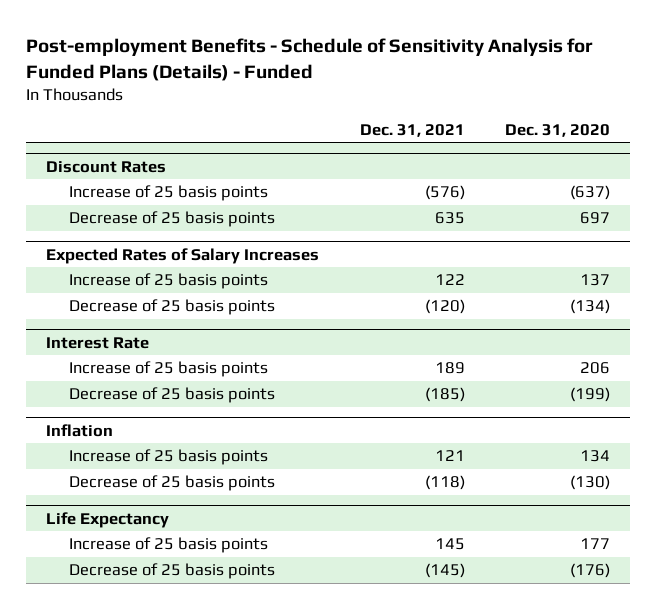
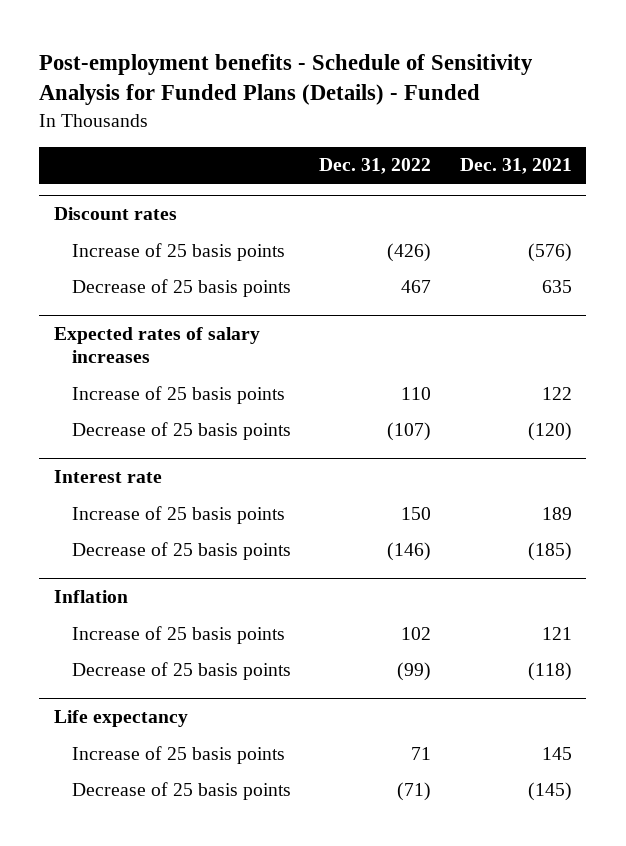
[26,38,594,81] Post-employment Benefits - Schedule of Sensitivity Analysis for Funded Plans (Details) - Funded -> [39,53,534,106] Post-employment benefits - Schedule of Sensitivity Analysis for Funded Plans (Details) - Funded
[504,124,610,138] Dec. 31, 2020 -> none
none -> [319,158,432,175] Dec. 31, 2022
[46,160,167,173] Discount Rates -> [53,207,177,221] Discount rates
[46,247,320,264] Expected Rates of Salary Increases -> [53,327,260,363] Expected rates of salary increases
[46,336,150,349] Interest Rate -> [53,470,162,484] Interest rate
[46,511,170,528] Life Expectancy -> [53,710,188,728] Life expectancy

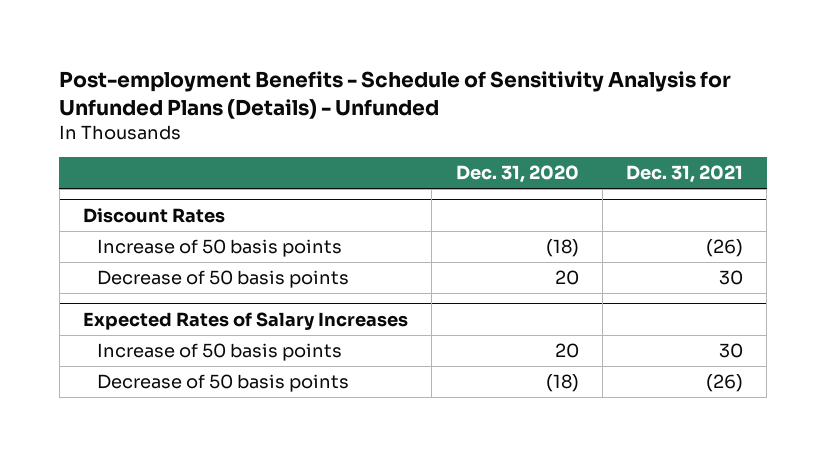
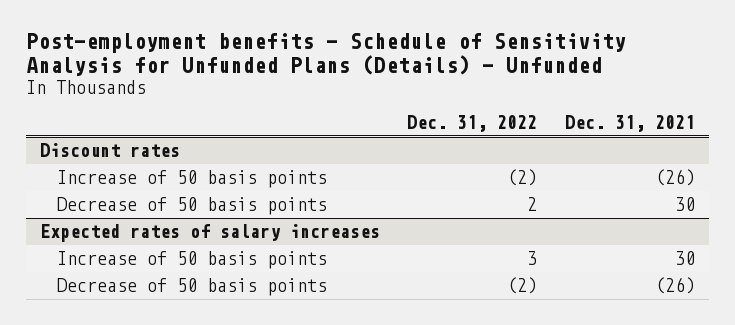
[59,71,732,119] Post-employment Benefits - Schedule of Sensitivity Analysis for Unfunded Plans (Details) - Unfunded -> [25,33,626,77] Post-employment benefits - Schedule of Sensitivity Analysis for Unfunded Plans (Details) - Unfunded
[455,165,579,184] Dec. 31, 2020 -> none
none -> [407,115,538,133] Dec. 31, 2022
[82,207,225,223] Discount Rates -> [39,143,180,158] Discount rates
[82,311,408,330] Expected Rates of Salary Increases -> [39,224,380,243] Expected rates of salary increases

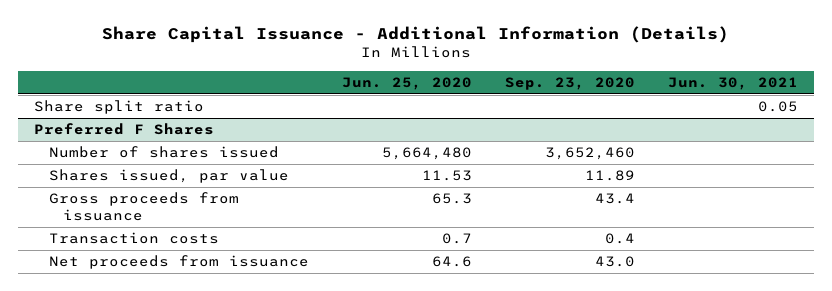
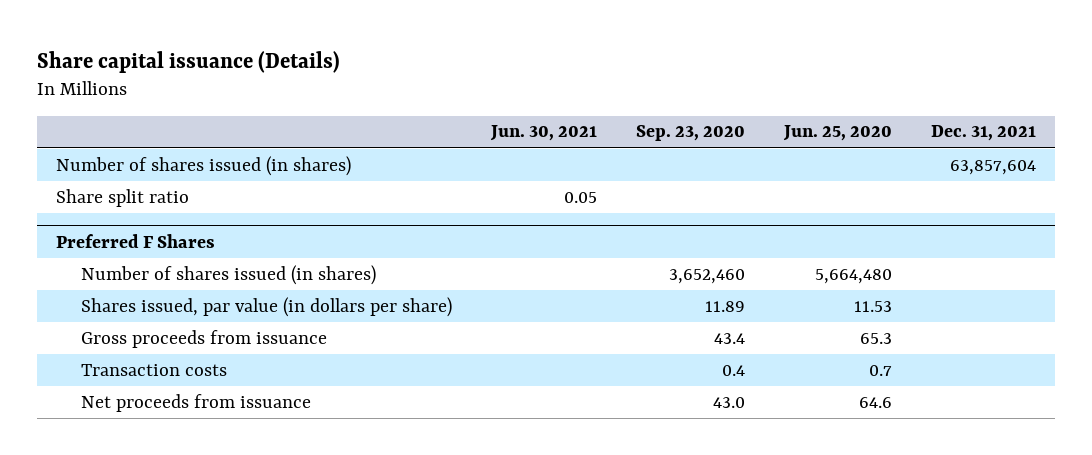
[102,25,730,43] Share Capital Issuance - Additional Information (Details) -> [36,51,340,74] Share capital issuance (Details)
none -> [930,125,1036,142] Dec. 31, 2021
none -> [56,155,352,176] Number of shares issued (in shares)
[48,146,279,159] Number of shares issued -> [80,264,376,285] Number of shares issued (in shares)
[48,169,289,184] Shares issued, par value -> [80,296,452,317] Shares issued, par value (in dollars per share)

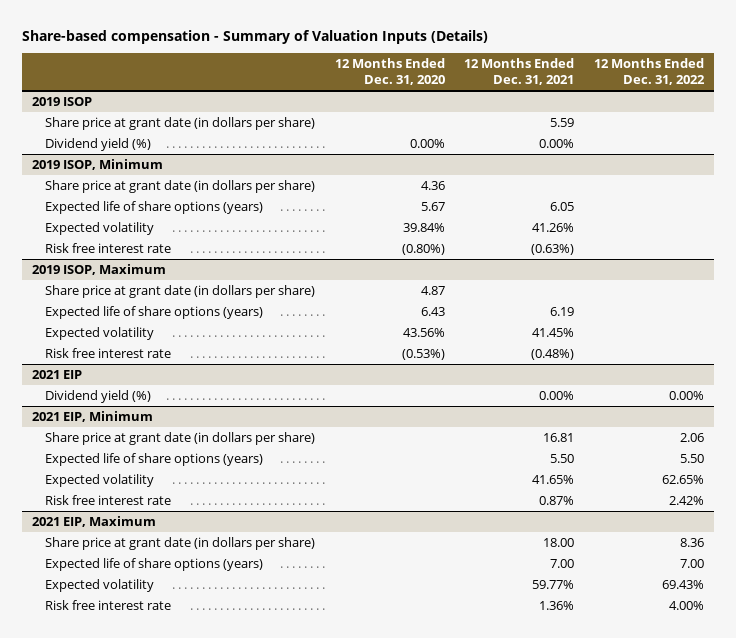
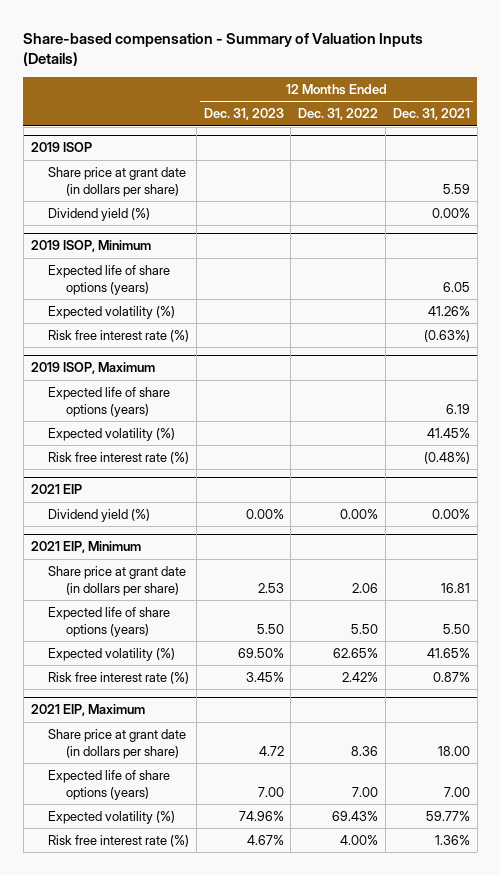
[334,58,445,86] 12 Months Ended Dec. 31, 2020 -> none
none -> [203,108,284,121] Dec. 31, 2023
[45,180,316,194] Share price at grant date (in dollars per share) -> none
[45,222,155,236] Expected volatility -> [48,306,176,320] Expected volatility (%)
[45,243,172,254] Risk free interest rate -> [48,330,190,343] Risk free interest rate (%)
[45,285,316,299] Share price at grant date (in dollars per share) -> none
[45,327,155,341] Expected volatility -> [48,428,176,442] Expected volatility (%)
[45,348,172,359] Risk free interest rate -> [48,452,190,465] Risk free interest rate (%)
[45,474,155,488] Expected volatility -> [48,648,176,662] Expected volatility (%)
[45,495,172,506] Risk free interest rate -> [48,672,190,685] Risk free interest rate (%)
[45,579,155,593] Expected volatility -> [48,811,176,825] Expected volatility (%)
[45,600,172,611] Risk free interest rate -> [48,835,190,848] Risk free interest rate (%)

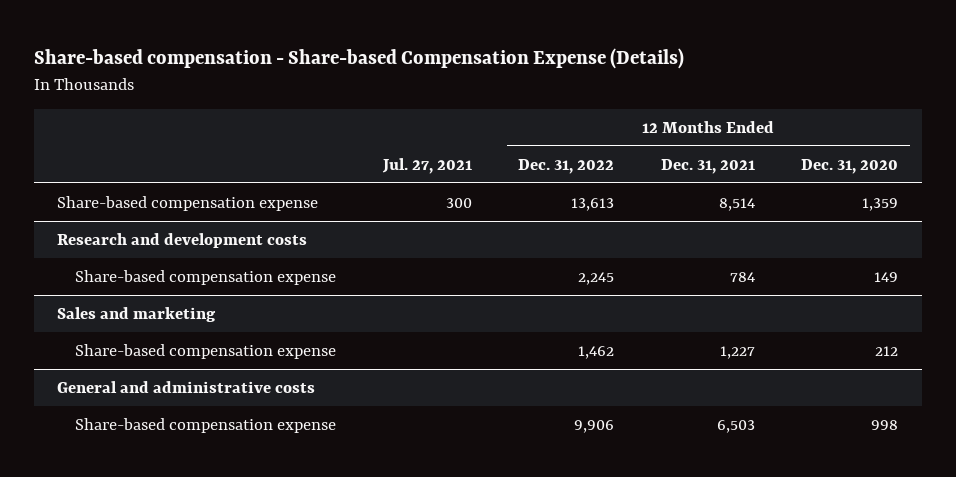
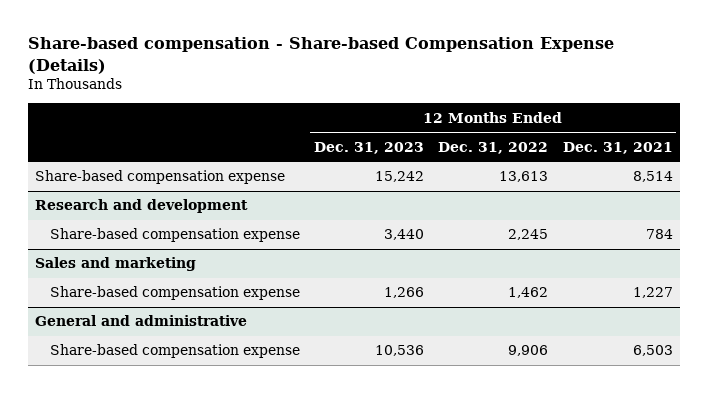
[381,157,472,174] Jul. 27, 2021 -> none
[801,158,899,174] Dec. 31, 2020 -> none
none -> [314,141,425,154] Dec. 31, 2023
[57,232,308,248] Research and development costs -> [34,199,248,214] Research and development
[57,380,316,393] General and administrative costs -> [34,315,247,327] General and administrative

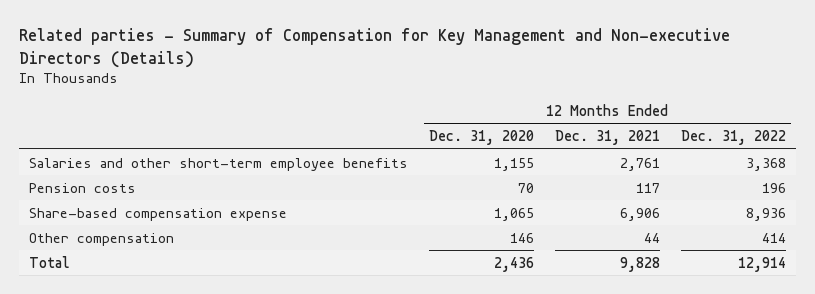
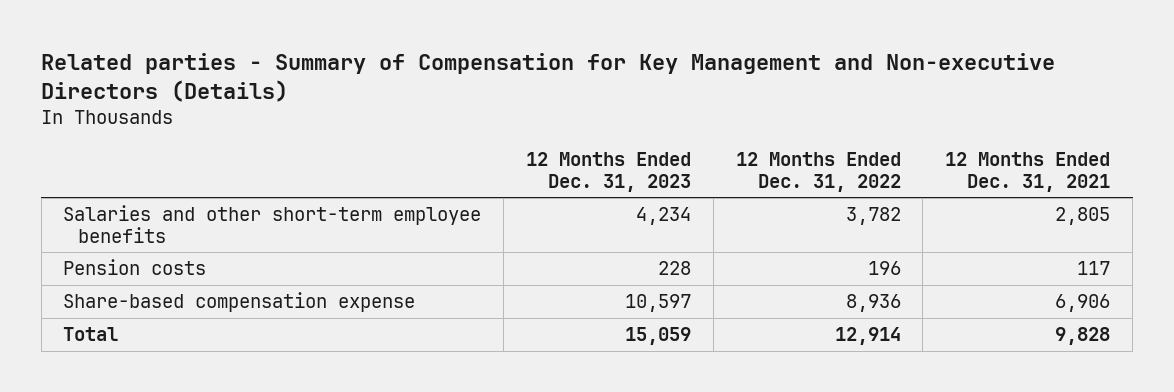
[428,130,534,146] Dec. 31, 2020 -> none
none -> [526,151,692,192] 12 Months Ended Dec. 31, 2023
[619,157,660,171] 2,761 -> [1055,207,1111,226] 2,805
[745,157,786,171] 3,368 -> [845,207,901,226] 3,782
[29,232,175,246] Other compensation -> none

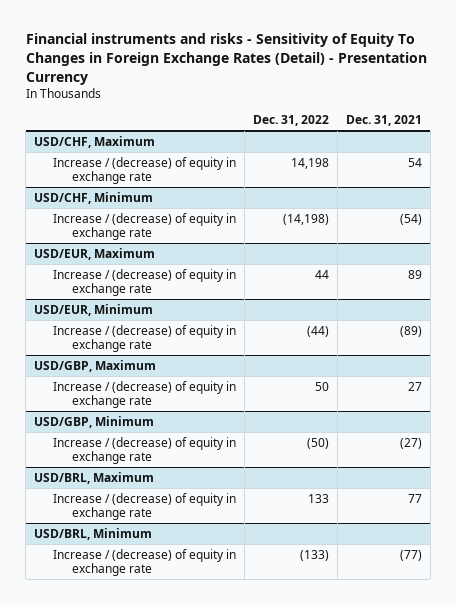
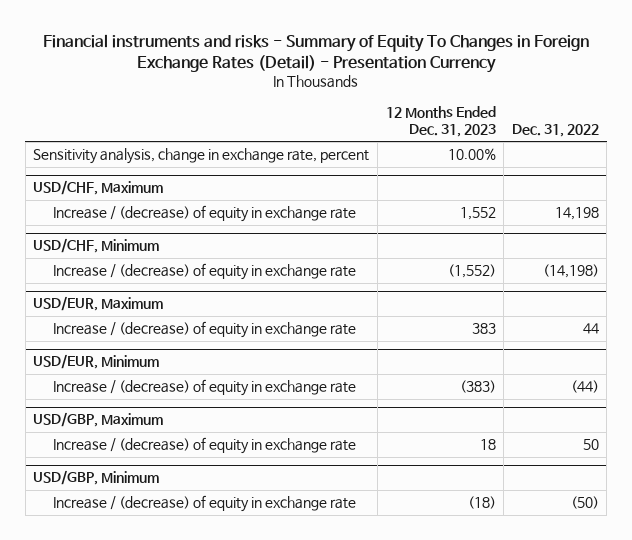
[25,33,427,85] Financial instruments and risks - Sensitivity of Equity To Changes in Foreign Exchange Rates (Detail) - Presentation Currency -> [43,33,590,73] Financial instruments and risks - Summary of Equity To Changes in Foreign Exchange Rates (Detail) - Presentation Currency
[345,115,422,127] Dec. 31, 2021 -> none
none -> [385,106,496,137] 12 Months Ended Dec. 31, 2023
none -> [33,148,370,165] Sensitivity analysis, change in exchange rate, percent
[34,471,155,484] USD/BRL, Maximum -> none
[53,492,237,520] Increase / (decrease) of equity in exchange rate -> none
[34,527,153,540] USD/BRL, Minimum -> none
[53,548,237,576] Increase / (decrease) of equity in exchange rate -> none

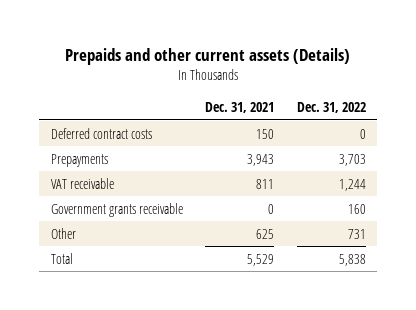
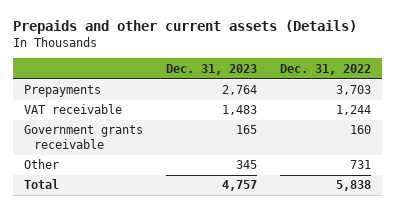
[205,102,275,114] Dec. 31, 2021 -> none
none -> [166,63,258,75] Dec. 31, 2023
[50,127,152,139] Deferred contract costs -> none

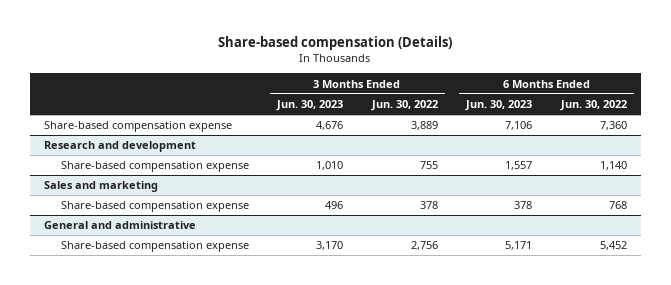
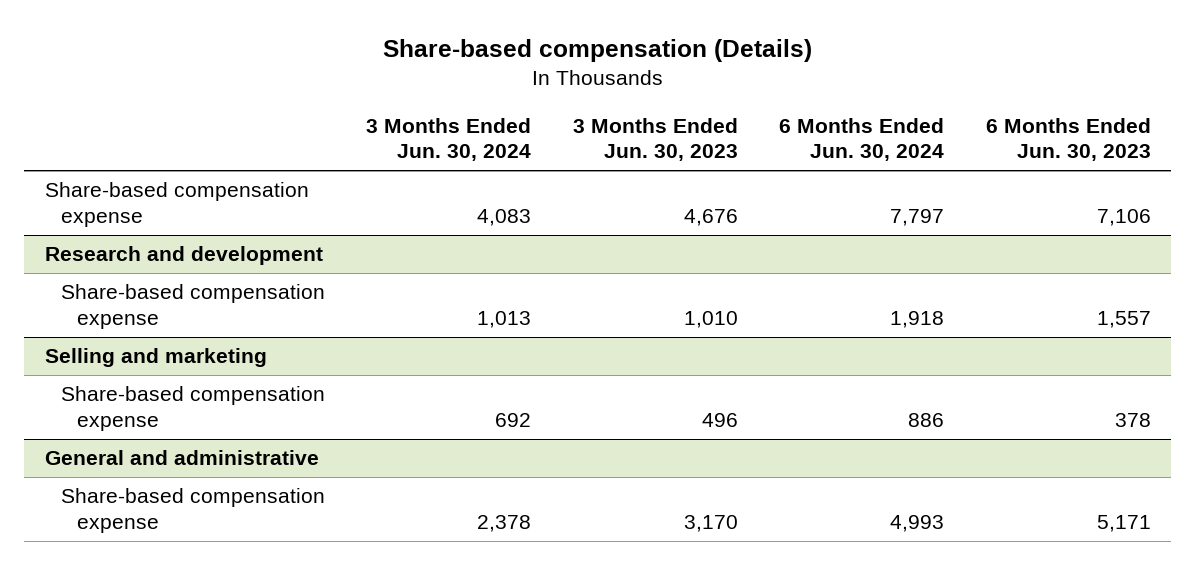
[370,99,438,111] Jun. 30, 2022 -> none
[559,99,627,111] Jun. 30, 2022 -> none
none -> [366,117,532,162] 3 Months Ended Jun. 30, 2024
none -> [779,117,945,162] 6 Months Ended Jun. 30, 2024
[44,181,159,193] Sales and marketing -> [44,348,267,368] Selling and marketing

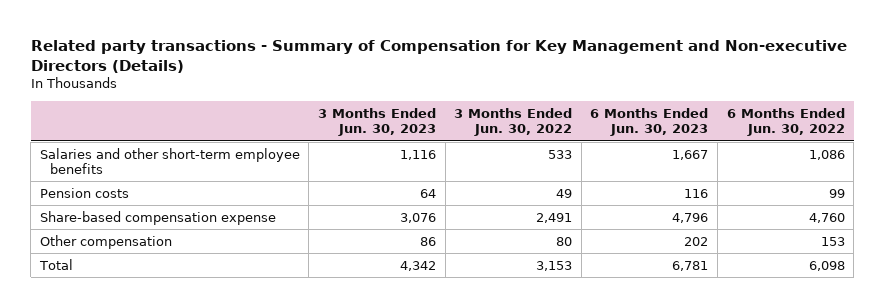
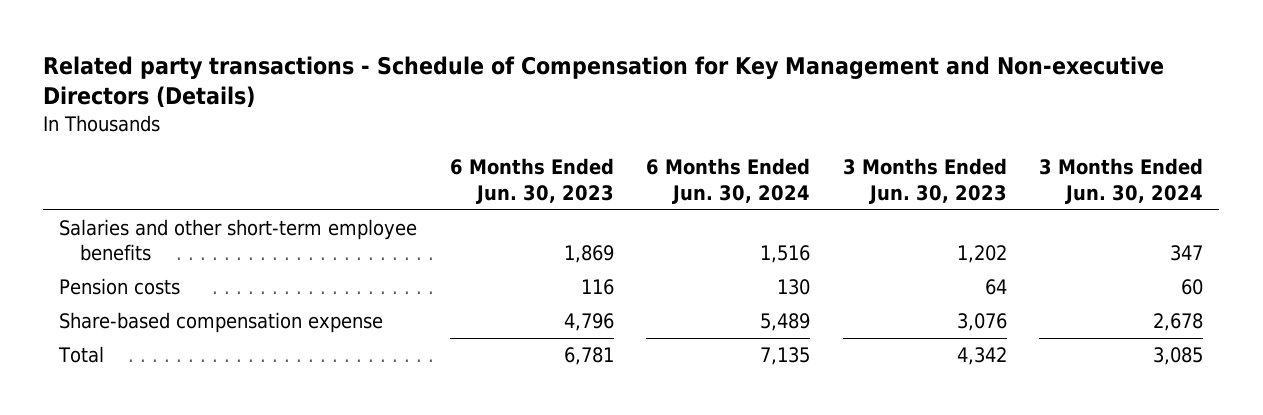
[30,39,847,73] Related party transactions - Summary of Compensation for Key Management and Non-executive Directors (Details) -> [43,55,1165,109] Related party transactions - Schedule of Compensation for Key Management and Non-executive Directors (Details)
[454,108,573,137] 3 Months Ended Jun. 30, 2022 -> none
[726,108,845,137] 6 Months Ended Jun. 30, 2022 -> none
none -> [646,158,811,204] 6 Months Ended Jun. 30, 2024
none -> [1039,158,1204,204] 3 Months Ended Jun. 30, 2024
[399,149,436,160] 1,116 -> [956,245,1007,264] 1,202
[672,149,709,160] 1,667 -> [563,245,614,264] 1,869
[39,234,172,249] Other compensation -> none

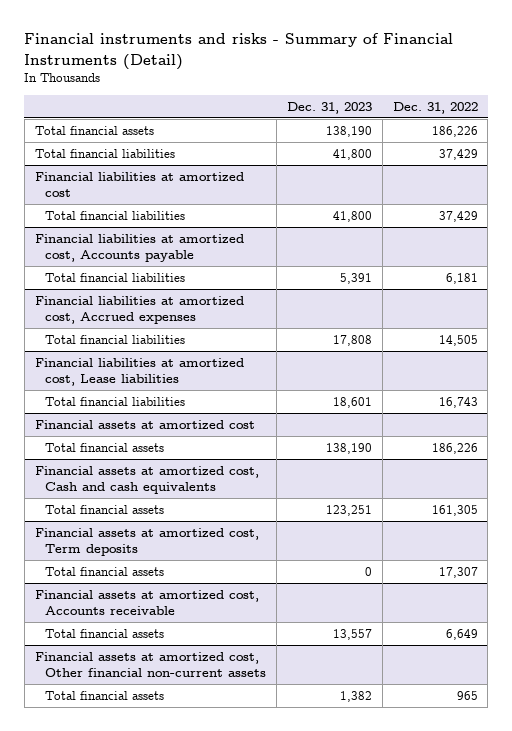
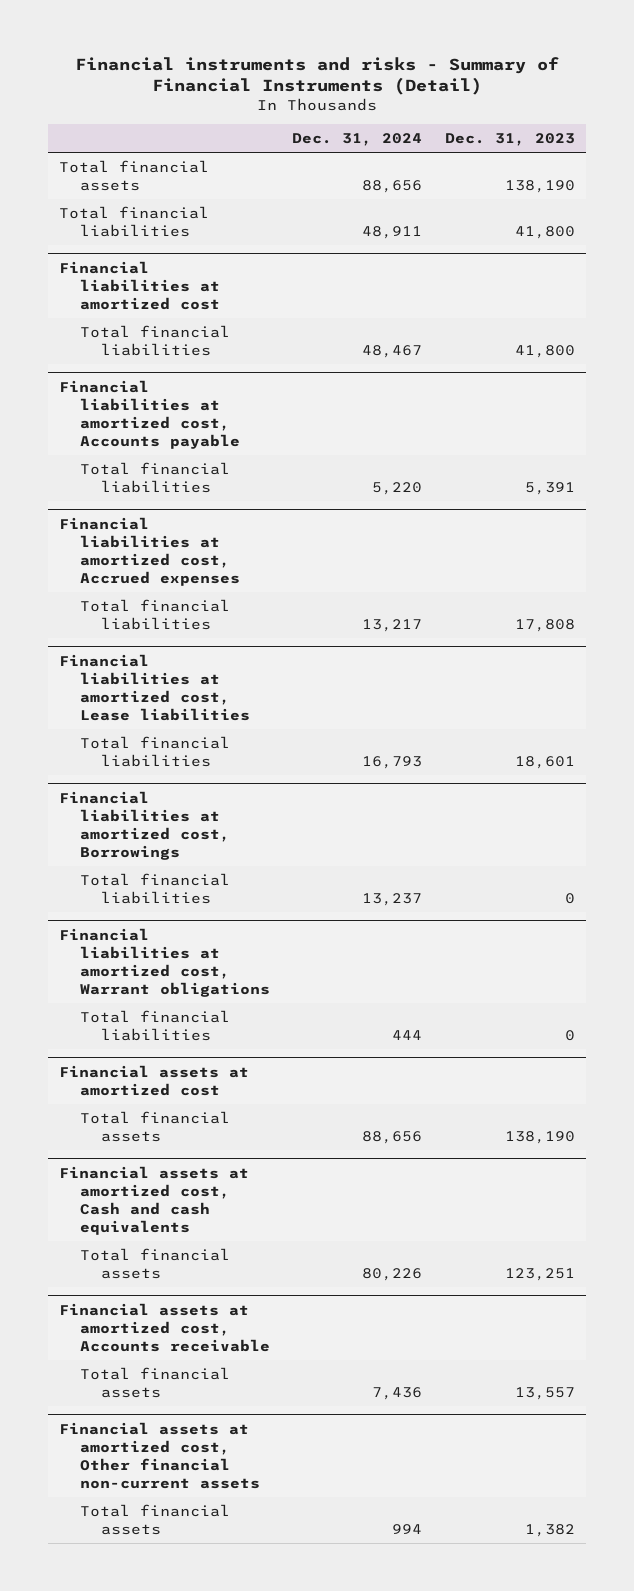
[392,101,478,114] Dec. 31, 2022 -> none
none -> [292,132,423,146] Dec. 31, 2024
none -> [59,790,231,860] Financial liabilities at amortized cost, Borrowings
none -> [80,873,231,904] Total financial liabilities
none -> [59,927,271,997] Financial liabilities at amortized cost, Warrant obligations
none -> [80,1010,231,1041] Total financial liabilities
[34,527,259,556] Financial assets at amortized cost, Term deposits -> none
[45,566,165,576] Total financial assets -> none

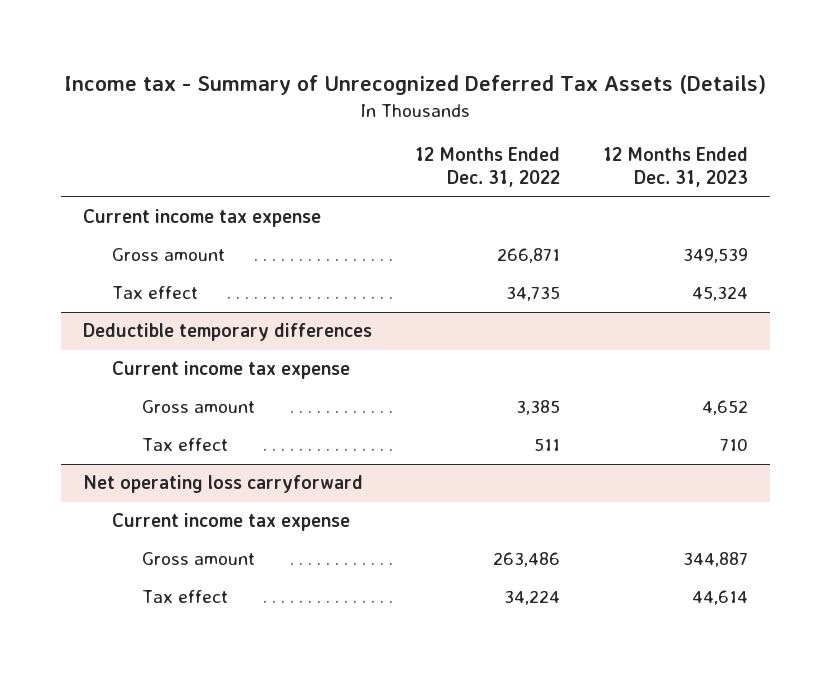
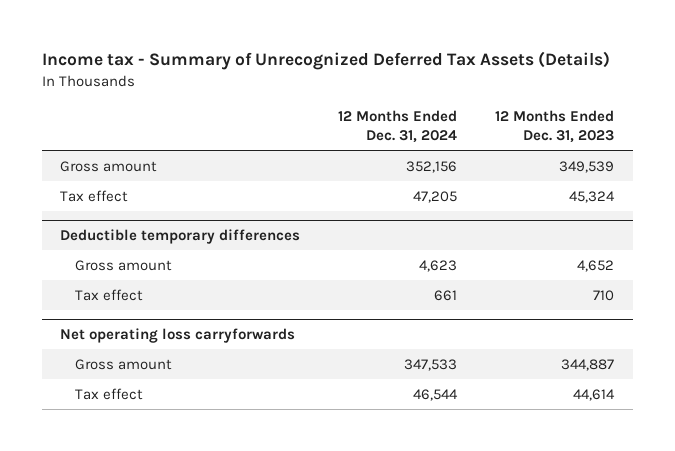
[414,147,560,188] 12 Months Ended Dec. 31, 2022 -> none
none -> [338,109,458,144] 12 Months Ended Dec. 31, 2024
[82,209,321,228] Current income tax expense -> none
[112,361,351,380] Current income tax expense -> none
[112,513,351,532] Current income tax expense -> none
[82,475,363,494] Net operating loss carryforward -> [60,328,296,344] Net operating loss carryforwards

